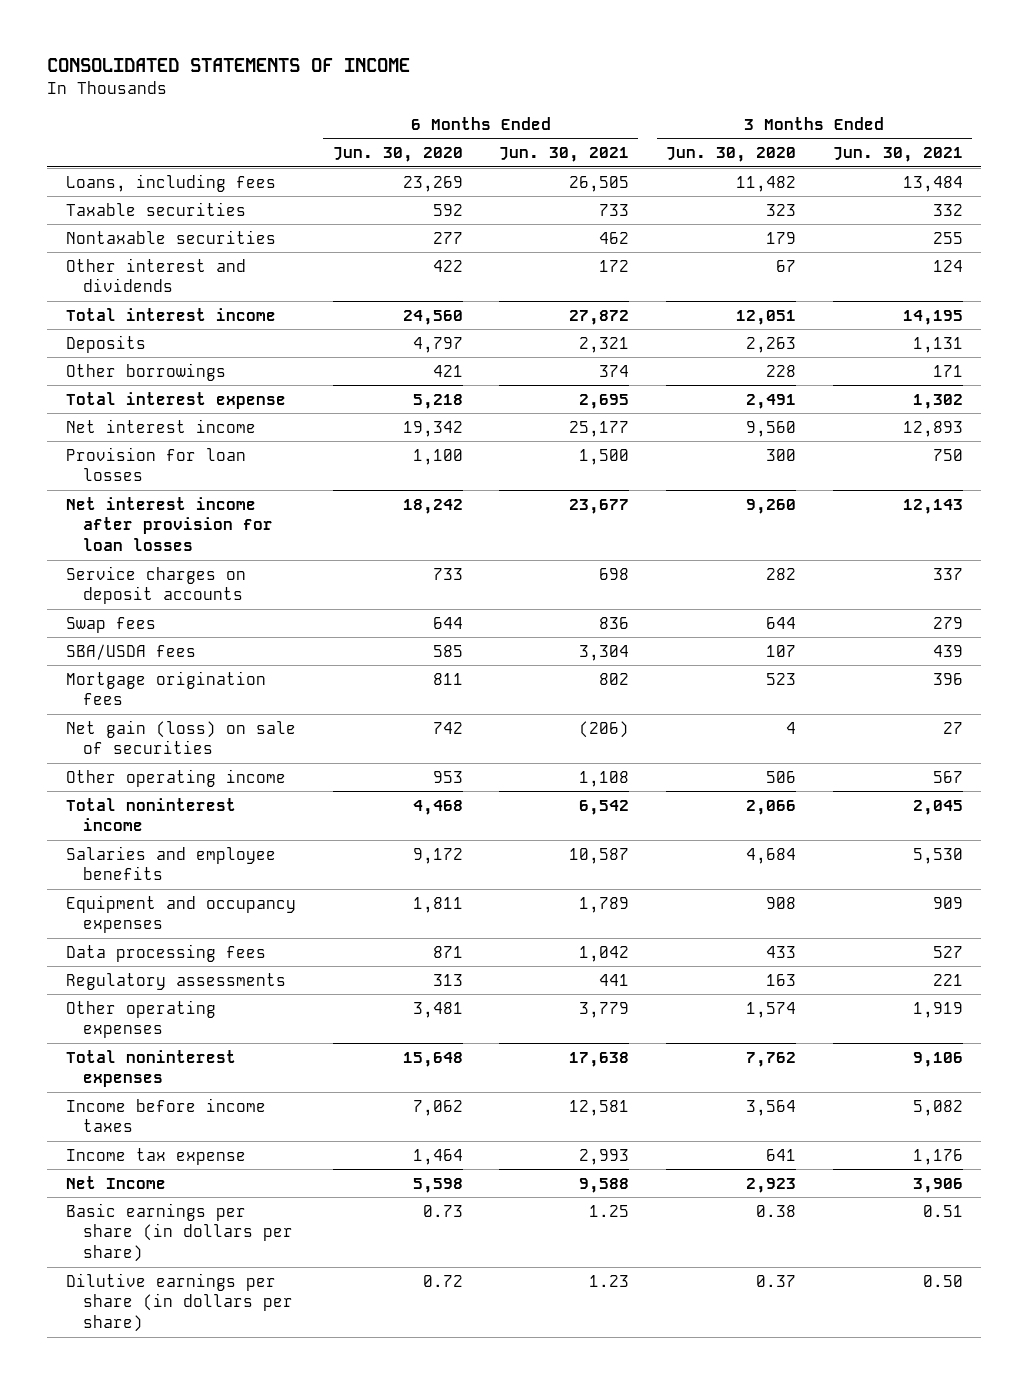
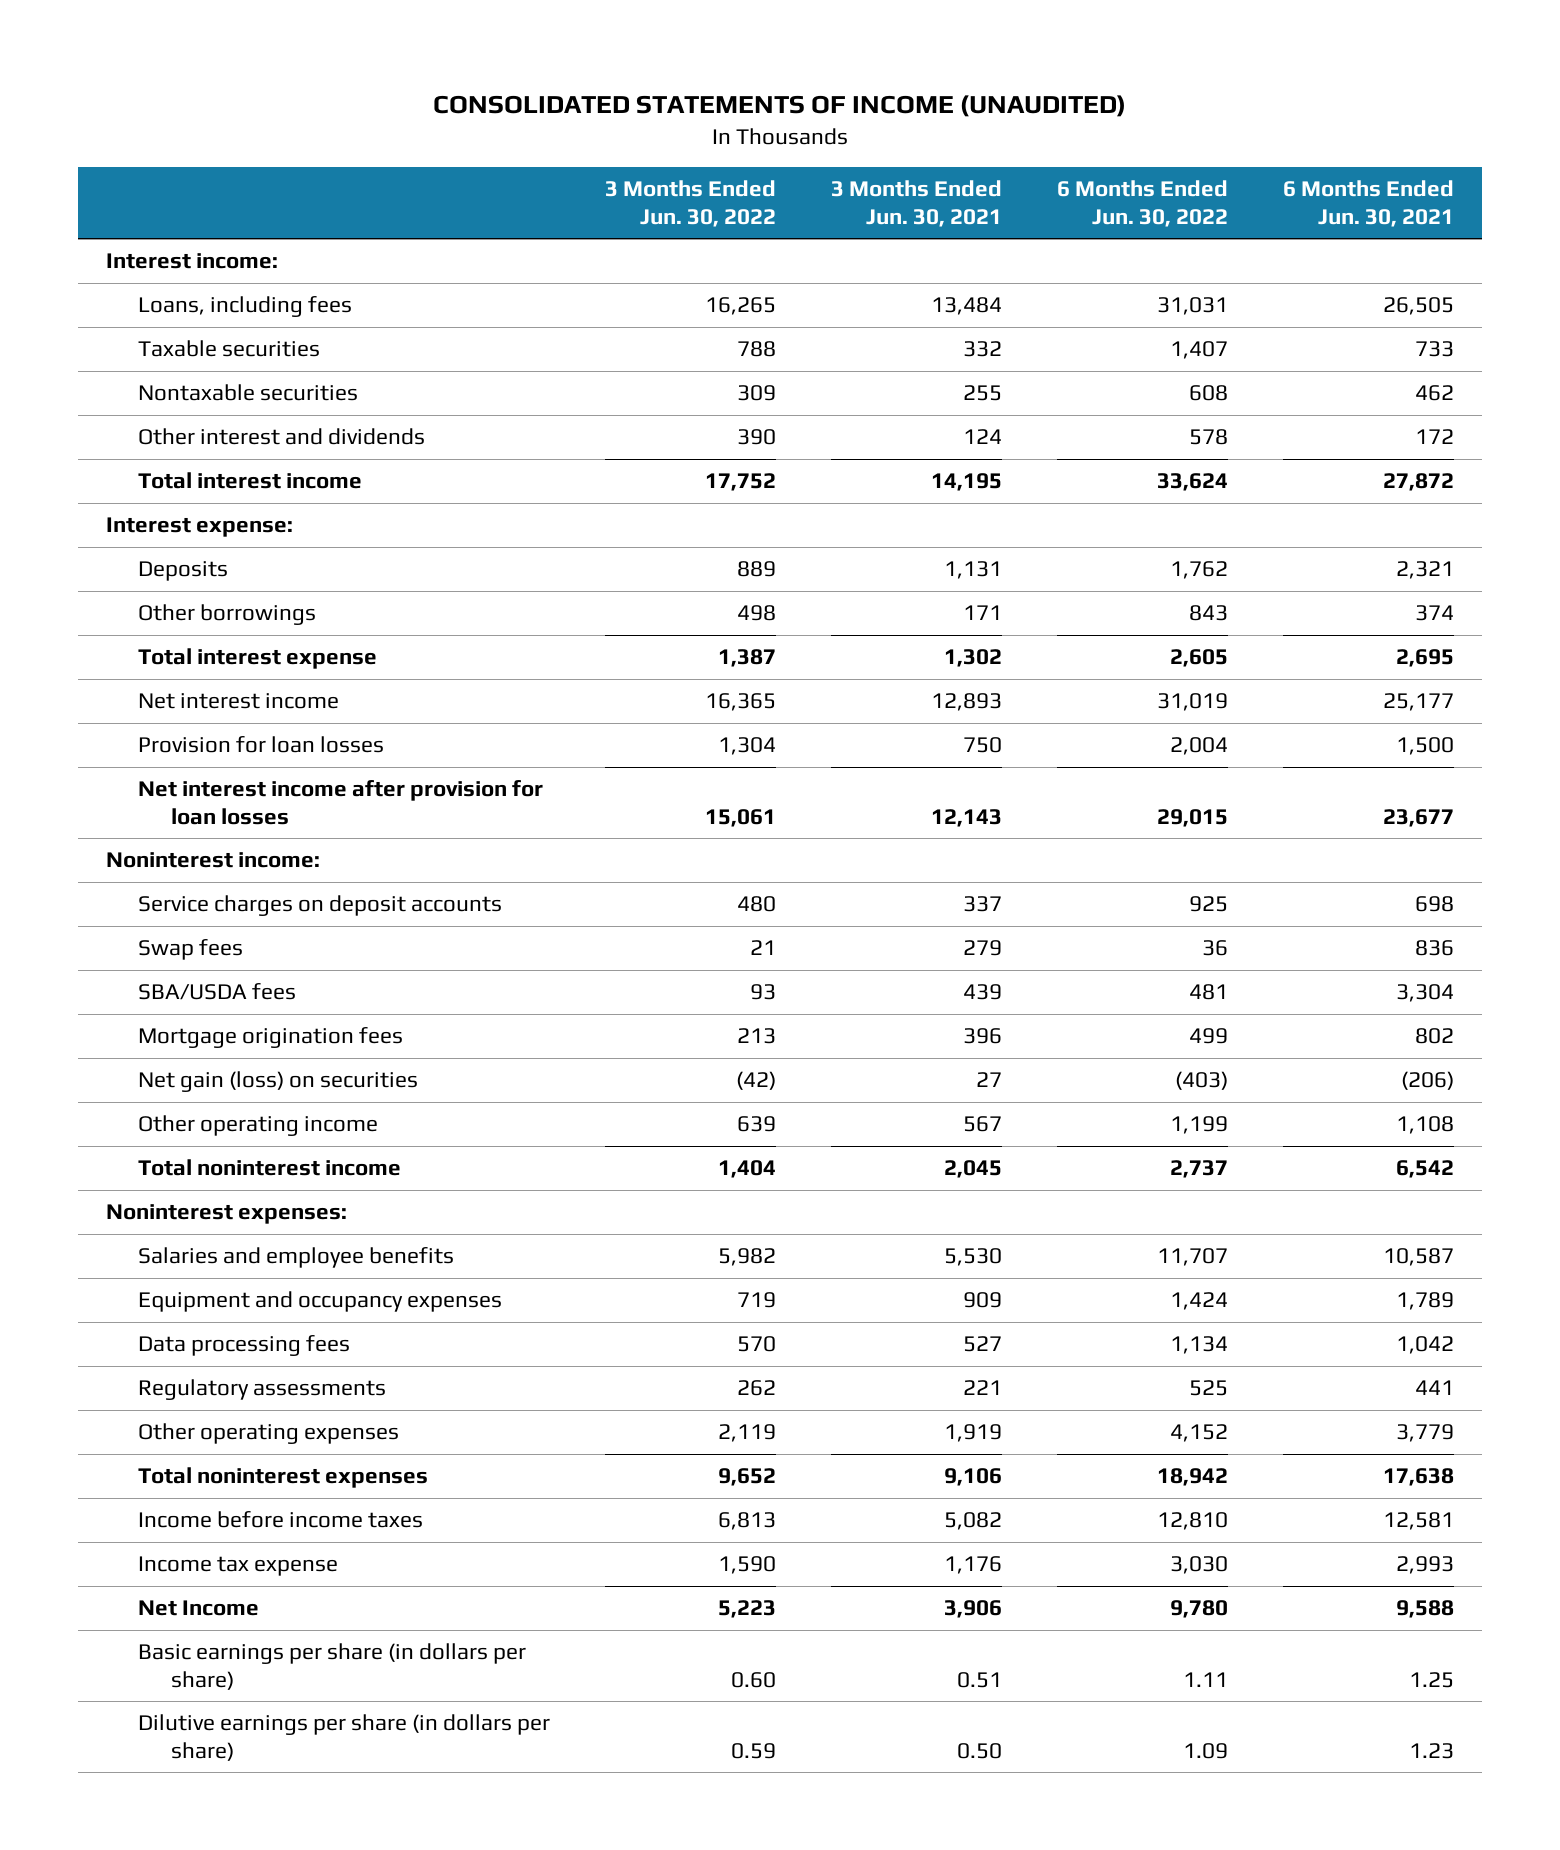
[47,58,411,73] CONSOLIDATED STATEMENTS OF INCOME -> [432,95,1126,118] CONSOLIDATED STATEMENTS OF INCOME (UNAUDITED)
[332,147,463,163] Jun. 30, 2020 -> none
[666,147,797,163] Jun. 30, 2020 -> none
none -> [605,179,777,227] 3 Months Ended Jun. 30, 2022
none -> [1057,179,1229,227] 6 Months Ended Jun. 30, 2022
none -> [105,253,278,270] Interest income:
none -> [105,517,293,538] Interest expense:
none -> [105,852,320,869] Noninterest income:
[65,719,296,755] Net gain (loss) on sale of securities -> [138,1071,419,1093] Net gain (loss) on securities
none -> [105,1204,347,1225] Noninterest expenses:

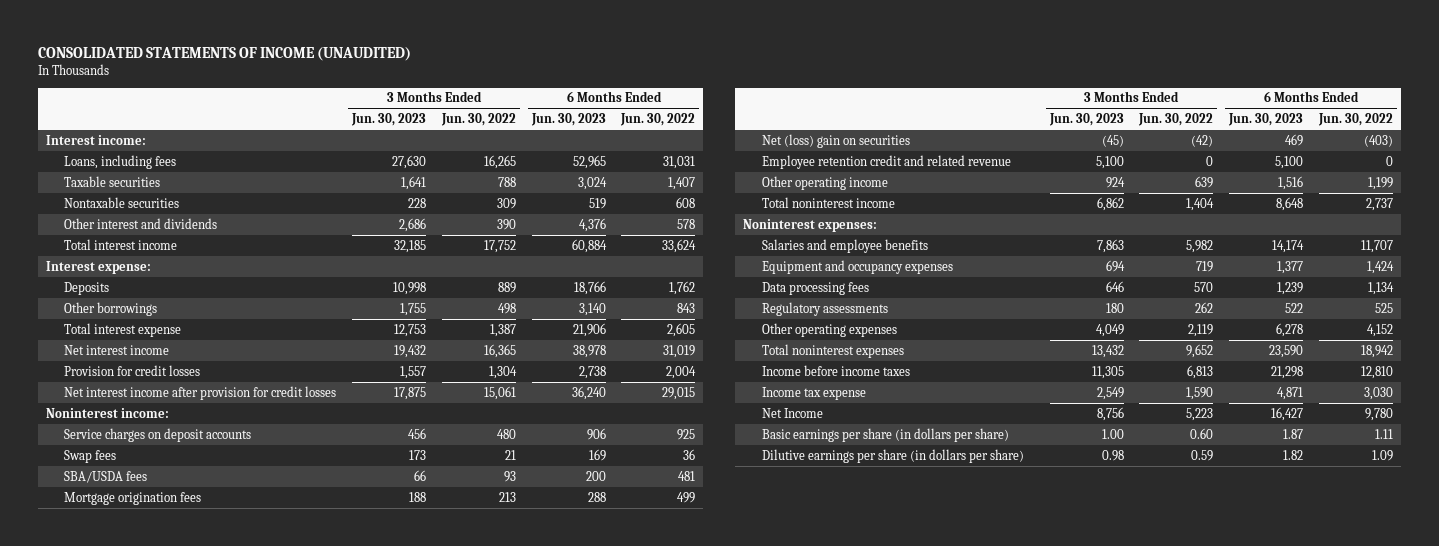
[831,179,1003,227] 3 Months Ended Jun. 30, 2021 -> none
[1283,179,1455,227] 6 Months Ended Jun. 30, 2021 -> none
none -> [350,113,426,127] Jun. 30, 2023
none -> [530,113,606,127] Jun. 30, 2023
[138,736,385,754] Provision for loan losses -> [63,364,200,376] Provision for credit losses
[138,780,544,826] Net interest income after provision for loan losses -> [63,385,336,400] Net interest income after provision for credit losses
[138,1071,419,1093] Net gain (loss) on securities -> [761,133,910,148] Net (loss) gain on securities
none -> [761,154,1011,169] Employee retention credit and related revenue

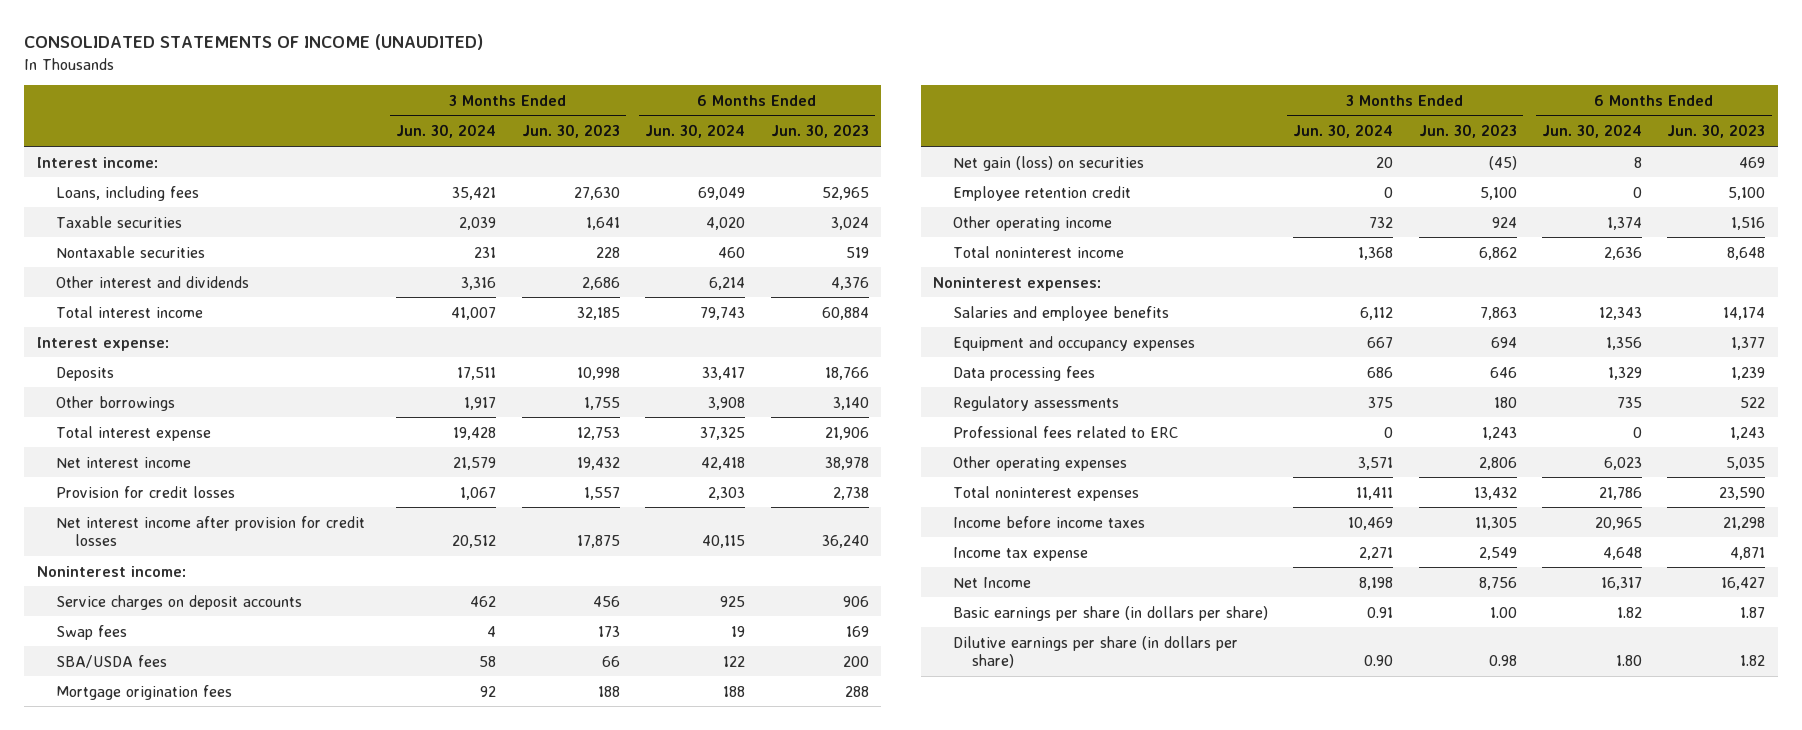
[440,113,516,127] Jun. 30, 2022 -> none
[620,113,696,127] Jun. 30, 2022 -> none
none -> [396,124,497,139] Jun. 30, 2024
none -> [645,124,746,139] Jun. 30, 2024
[761,133,910,148] Net (loss) gain on securities -> [952,155,1144,171] Net gain (loss) on securities
[761,154,1011,169] Employee retention credit and related revenue -> [952,185,1131,201] Employee retention credit
none -> [952,425,1178,438] Professional fees related to ERC
[1095,323,1124,337] 4,049 -> [1478,456,1517,470] 2,806
[1276,322,1304,337] 6,278 -> [1726,456,1766,470] 5,035

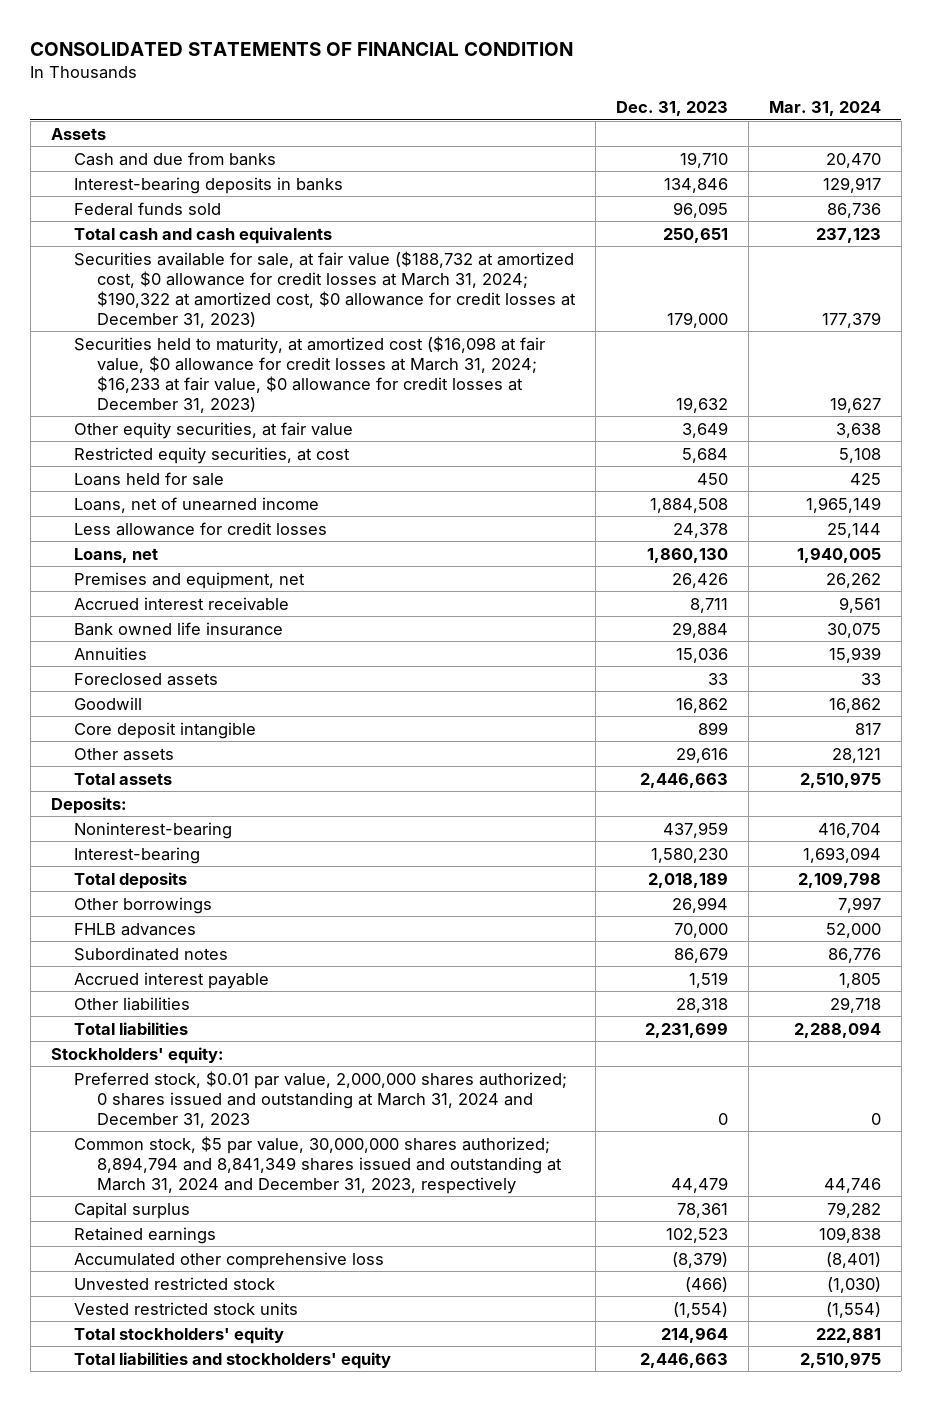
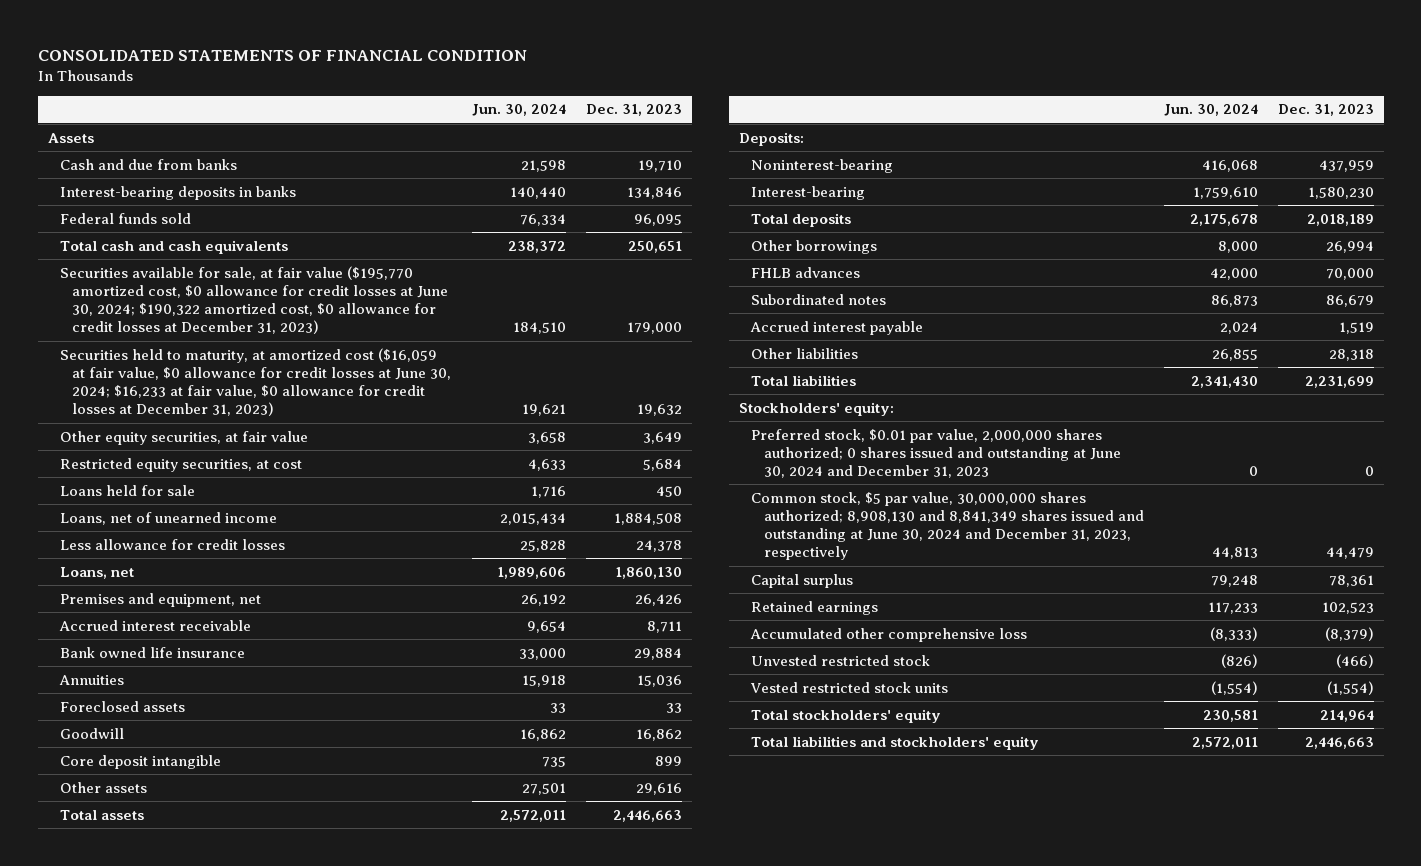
[768,101,881,117] Mar. 31, 2024 -> none
none -> [472,104,567,117] Jun. 30, 2024
[73,250,576,328] Securities available for sale, at fair value ($188,732 at amortized cost, $0 allowance for credit losses at March 31, 2024; $190,322 at amortized cost, $0 allowance for credit losses at December 31, 2023) -> [60,265,449,334] Securities available for sale, at fair value ($195,770 amortized cost, $0 allowance for credit losses at June 30, 2024; $190,322 amortized cost, $0 allowance for credit losses at December 31, 2023)
[73,335,545,413] Securities held to maturity, at amortized cost ($16,098 at fair value, $0 allowance for credit losses at March 31, 2024; $16,233 at fair value, $0 allowance for credit losses at December 31, 2023) -> [60,347,452,416] Securities held to maturity, at amortized cost ($16,059 at fair value, $0 allowance for credit losses at June 30, 2024; $16,233 at fair value, $0 allowance for credit losses at December 31, 2023)
[73,1070,567,1128] Preferred stock, $0.01 par value, 2,000,000 shares authorized; 0 shares issued and outstanding at March 31, 2024 and December 31, 2023 -> [751,428,1121,478] Preferred stock, $0.01 par value, 2,000,000 shares authorized; 0 shares issued and outstanding at June 30, 2024 and December 31, 2023
[73,1135,562,1194] Common stock, $5 par value, 30,000,000 shares authorized; 8,894,794 and 8,841,349 shares issued and outstanding at March 31, 2024 and December 31, 2023, respectively -> [751,491,1144,560] Common stock, $5 par value, 30,000,000 shares authorized; 8,908,130 and 8,841,349 shares issued and outstanding at June 30, 2024 and December 31, 2023, respectively

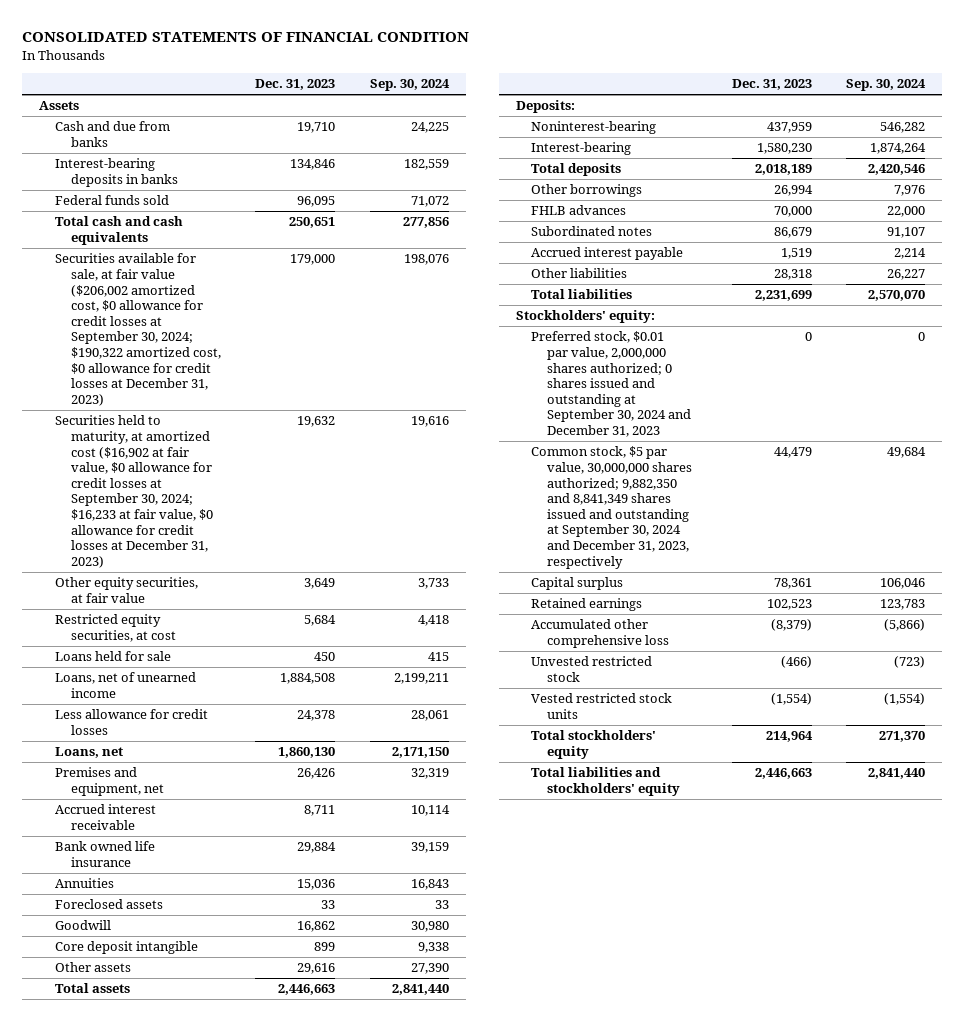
[472,104,567,117] Jun. 30, 2024 -> none
none -> [369,79,450,92] Sep. 30, 2024
[60,265,449,334] Securities available for sale, at fair value ($195,770 amortized cost, $0 allowance for credit losses at June 30, 2024; $190,322 amortized cost, $0 allowance for credit losses at December 31, 2023) -> [54,253,221,406] Securities available for sale, at fair value ($206,002 amortized cost, $0 allowance for credit losses at September 30, 2024; $190,322 amortized cost, $0 allowance for credit losses at December 31, 2023)
[60,347,452,416] Securities held to maturity, at amortized cost ($16,059 at fair value, $0 allowance for credit losses at June 30, 2024; $16,233 at fair value, $0 allowance for credit losses at December 31, 2023) -> [54,415,213,568] Securities held to maturity, at amortized cost ($16,902 at fair value, $0 allowance for credit losses at September 30, 2024; $16,233 at fair value, $0 allowance for credit losses at December 31, 2023)
[751,428,1121,478] Preferred stock, $0.01 par value, 2,000,000 shares authorized; 0 shares issued and outstanding at June 30, 2024 and December 31, 2023 -> [531,331,692,438] Preferred stock, $0.01 par value, 2,000,000 shares authorized; 0 shares issued and outstanding at September 30, 2024 and December 31, 2023
[751,491,1144,560] Common stock, $5 par value, 30,000,000 shares authorized; 8,908,130 and 8,841,349 shares issued and outstanding at June 30, 2024 and December 31, 2023, respectively -> [531,446,693,569] Common stock, $5 par value, 30,000,000 shares authorized; 9,882,350 and 8,841,349 shares issued and outstanding at September 30, 2024 and December 31, 2023, respectively

